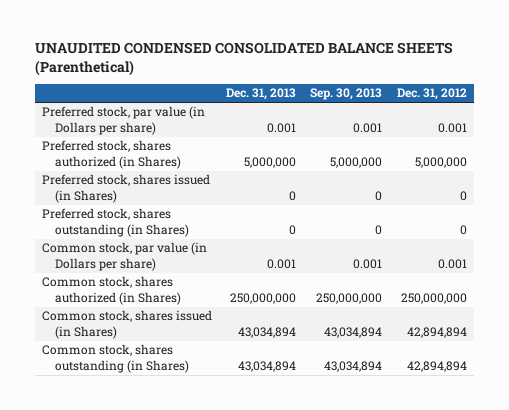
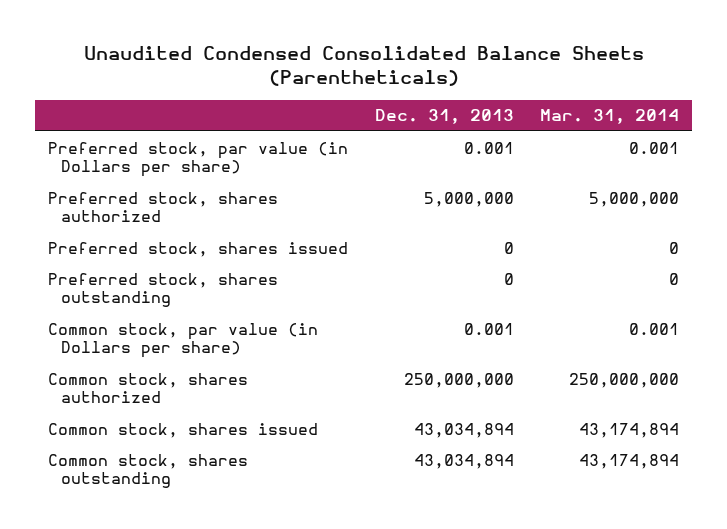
[34,42,453,76] UNAUDITED CONDENSED CONSOLIDATED BALANCE SHEETS (Parenthetical) -> [83,45,644,87] Unaudited Condensed Consolidated Balance Sheets (Parentheticals)
[310,88,383,101] Sep. 30, 2013 -> none
[396,88,467,101] Dec. 31, 2012 -> none
none -> [540,109,680,125] Mar. 31, 2014
[41,140,182,169] Preferred stock, shares authorized (in Shares) -> [48,191,279,223] Preferred stock, shares authorized
[41,174,210,203] Preferred stock, shares issued (in Shares) -> [48,241,349,257] Preferred stock, shares issued
[41,208,190,237] Preferred stock, shares outstanding (in Shares) -> [48,272,279,308] Preferred stock, shares outstanding
[41,276,182,305] Common stock, shares authorized (in Shares) -> [48,372,249,404] Common stock, shares authorized
[41,310,212,339] Common stock, shares issued (in Shares) -> [48,422,319,438] Common stock, shares issued
[41,344,190,373] Common stock, shares outstanding (in Shares) -> [48,453,249,489] Common stock, shares outstanding

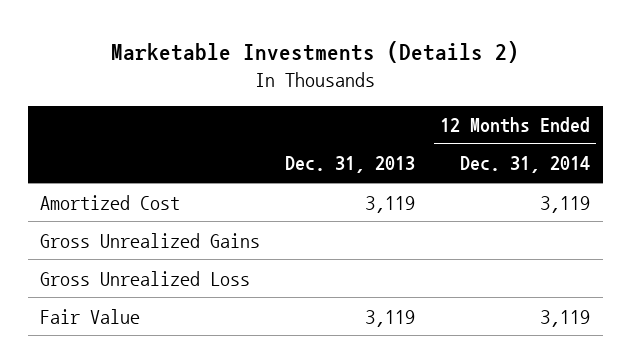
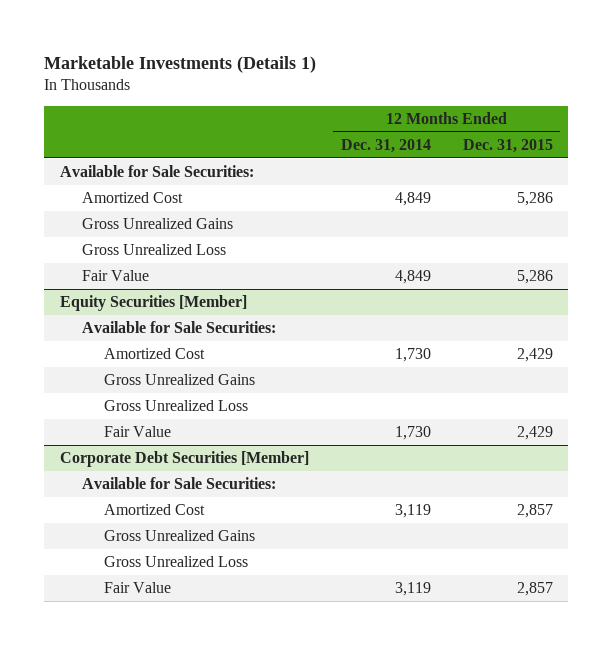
[111,40,520,63] Marketable Investments (Details 2) -> [44,55,317,73] Marketable Investments (Details 1)
[285,156,416,174] Dec. 31, 2013 -> none
none -> [462,138,553,153] Dec. 31, 2015
none -> [60,165,255,178] Available for Sale Securities:
none -> [81,192,183,204] Amortized Cost
none -> [81,218,233,230] Gross Unrealized Gains
none -> [81,244,226,256] Gross Unrealized Loss
none -> [81,270,149,282] Fair Value
none -> [60,295,248,312] Equity Securities [Member]
none -> [81,321,276,334] Available for Sale Securities:
none -> [103,348,205,360] Amortized Cost
none -> [103,374,255,386] Gross Unrealized Gains
none -> [103,400,248,412] Gross Unrealized Loss
none -> [103,426,171,438] Fair Value
none -> [60,451,310,468] Corporate Debt Securities [Member]
none -> [81,477,276,490] Available for Sale Securities:

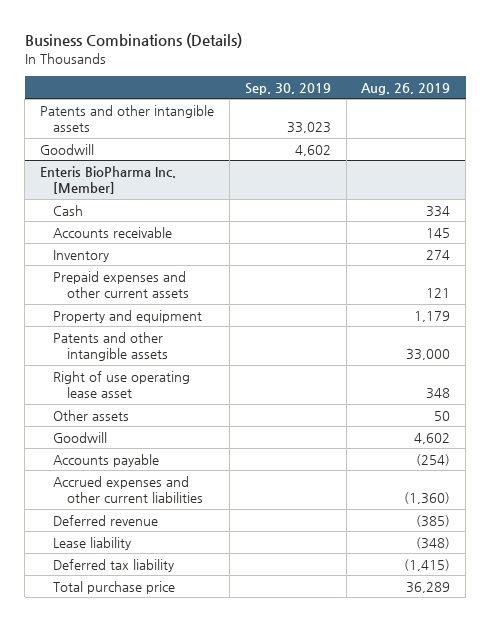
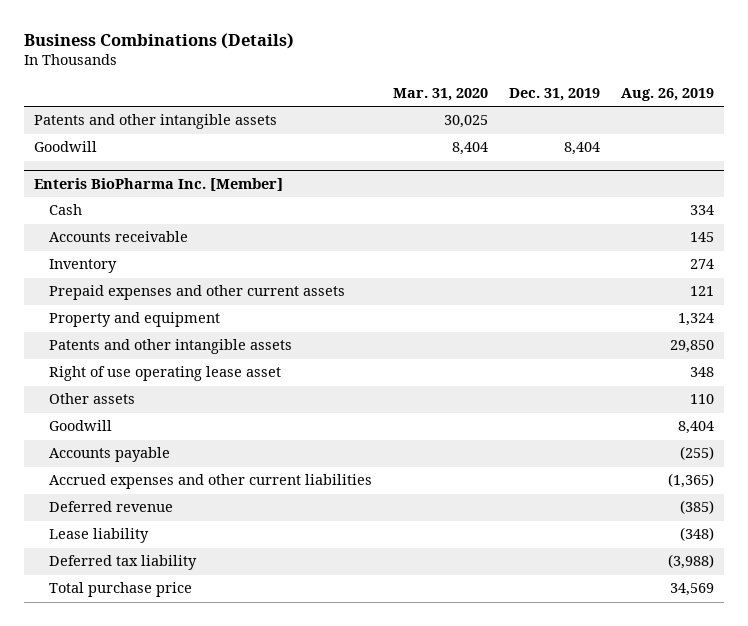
[244,82,331,95] Sep. 30, 2019 -> none
none -> [392,87,488,101] Mar. 31, 2020
none -> [508,87,600,101] Dec. 31, 2019
[414,310,451,322] 1,179 -> [677,313,714,327] 1,324
[406,348,451,360] 33,000 -> [669,340,714,354] 29,850
[434,410,451,421] 50 -> [689,394,714,405] 110
[414,432,451,444] 4,602 -> [677,421,714,435] 8,404
[416,453,451,466] (254) -> [679,446,714,461] (255)
[404,491,451,504] (1,360) -> [667,473,714,489] (1,365)
[404,558,451,571] (1,415) -> [667,554,714,570] (3,988)
[406,581,451,593] 36,289 -> [669,583,714,597] 34,569

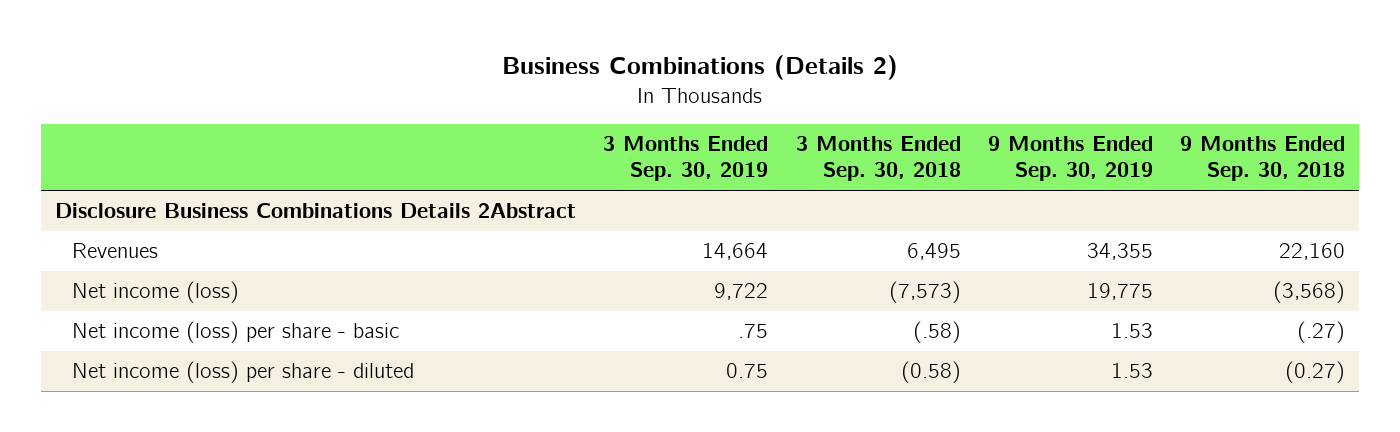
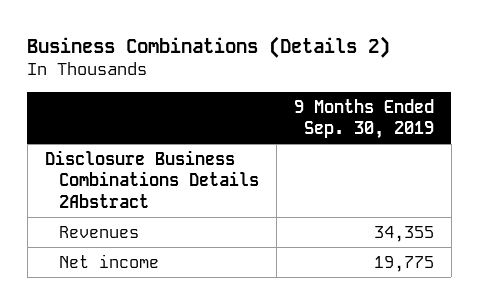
[603,136,769,182] 3 Months Ended Sep. 30, 2019 -> none
[795,136,961,182] 3 Months Ended Sep. 30, 2018 -> none
[1180,136,1346,182] 9 Months Ended Sep. 30, 2018 -> none
[71,321,399,344] Net income (loss) per share - basic -> none
[71,361,414,384] Net income (loss) per share - diluted -> none
[71,281,239,304] Net income (loss) -> [58,254,159,269] Net income

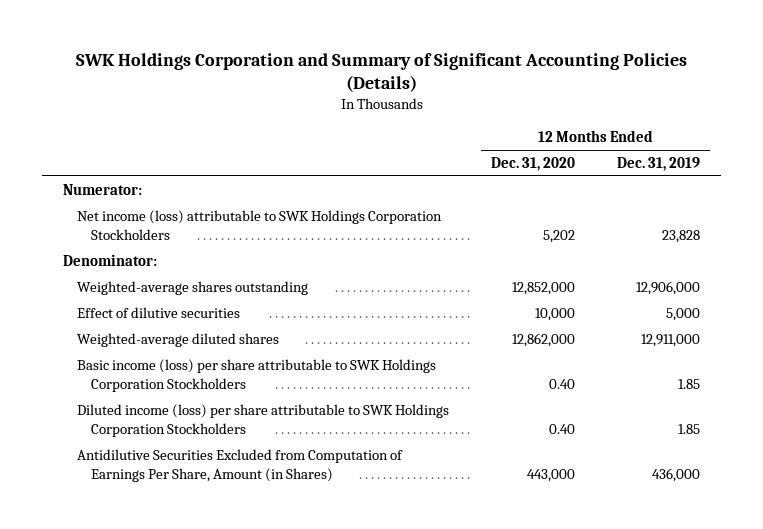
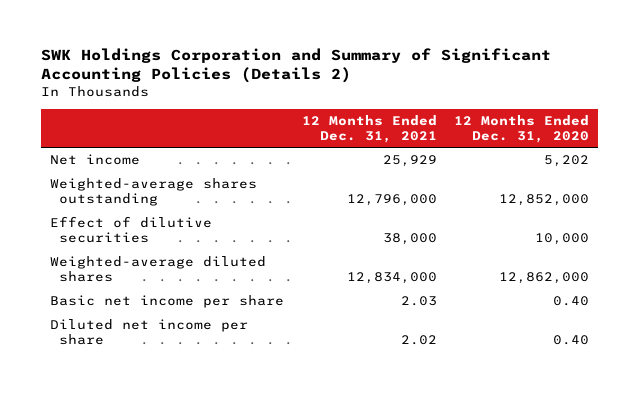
[75,52,687,93] SWK Holdings Corporation and Summary of Significant Accounting Policies (Details) -> [40,48,551,84] SWK Holdings Corporation and Summary of Significant Accounting Policies (Details 2)
[616,156,700,171] Dec. 31, 2019 -> none
none -> [301,114,437,143] 12 Months Ended Dec. 31, 2021
[63,183,143,195] Numerator: -> none
[63,253,158,266] Denominator: -> none
[77,209,443,240] Net income (loss) attributable to SWK Holdings Corporation Stockholders -> [49,154,140,166] Net income
[77,448,404,482] Antidilutive Securities Excluded from Computation of Earnings Per Share, Amount (in Shares) -> none
[77,358,437,392] Basic income (loss) per share attributable to SWK Holdings Corporation Stockholders -> [49,295,284,309] Basic net income per share
[77,403,450,437] Diluted income (loss) per share attributable to SWK Holdings Corporation Stockholders -> [49,319,248,346] Diluted net income per share

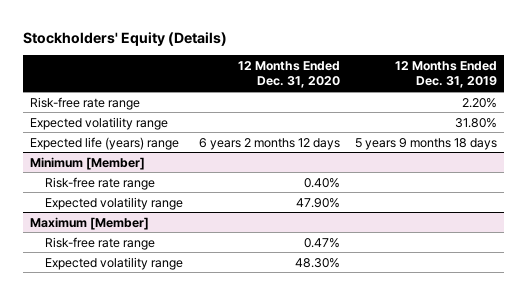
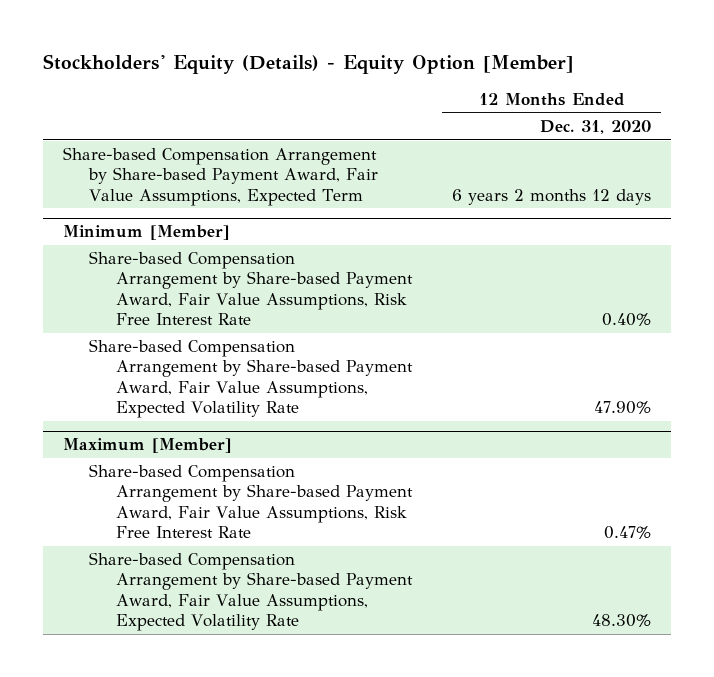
[22,31,227,46] Stockholders' Equity (Details) -> [42,53,574,74] Stockholders' Equity (Details) - Equity Option [Member]
[394,60,497,89] 12 Months Ended Dec. 31, 2019 -> none
[30,96,141,110] Risk-free rate range -> none
[30,116,169,130] Expected volatility range -> none
[30,136,180,150] Expected life (years) range -> [63,147,379,206] Share-based Compensation Arrangement by Share-based Payment Award, Fair Value Assumptions, Expected Term
[45,176,156,190] Risk-free rate range -> [89,251,413,325] Share-based Compensation Arrangement by Share-based Payment Award, Fair Value Assumptions, Risk Free Interest Rate
[45,196,184,210] Expected volatility range -> [89,339,413,418] Share-based Compensation Arrangement by Share-based Payment Award, Fair Value Assumptions, Expected Volatility Rate
[45,236,156,250] Risk-free rate range -> [89,464,413,538] Share-based Compensation Arrangement by Share-based Payment Award, Fair Value Assumptions, Risk Free Interest Rate
[45,256,184,270] Expected volatility range -> [89,552,413,631] Share-based Compensation Arrangement by Share-based Payment Award, Fair Value Assumptions, Expected Volatility Rate

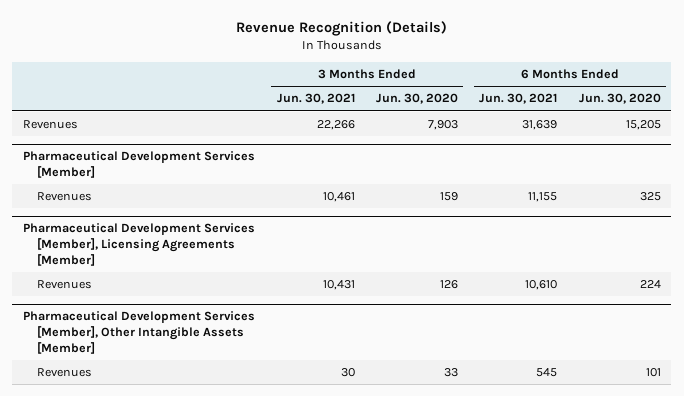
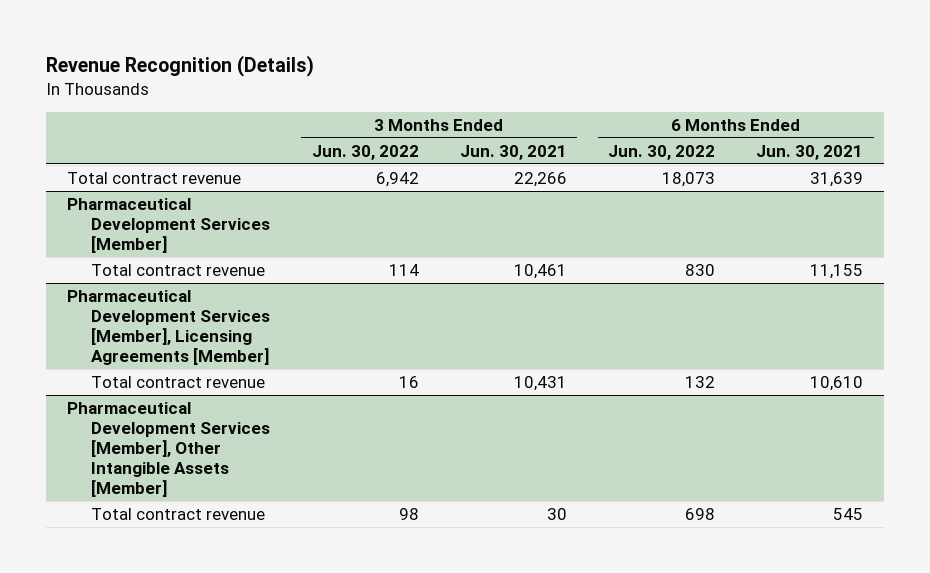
[375,93,458,105] Jun. 30, 2020 -> none
[578,93,661,105] Jun. 30, 2020 -> none
none -> [311,144,419,160] Jun. 30, 2022
none -> [608,144,716,160] Jun. 30, 2022
[23,120,79,130] Revenues -> [66,171,241,184] Total contract revenue
[37,192,93,202] Revenues -> [91,263,266,276] Total contract revenue
[37,280,93,290] Revenues -> [91,375,266,388] Total contract revenue
[37,368,93,378] Revenues -> [91,507,266,520] Total contract revenue

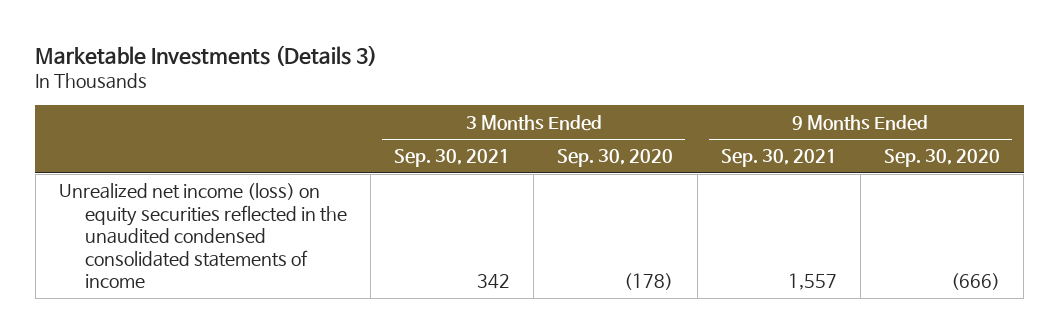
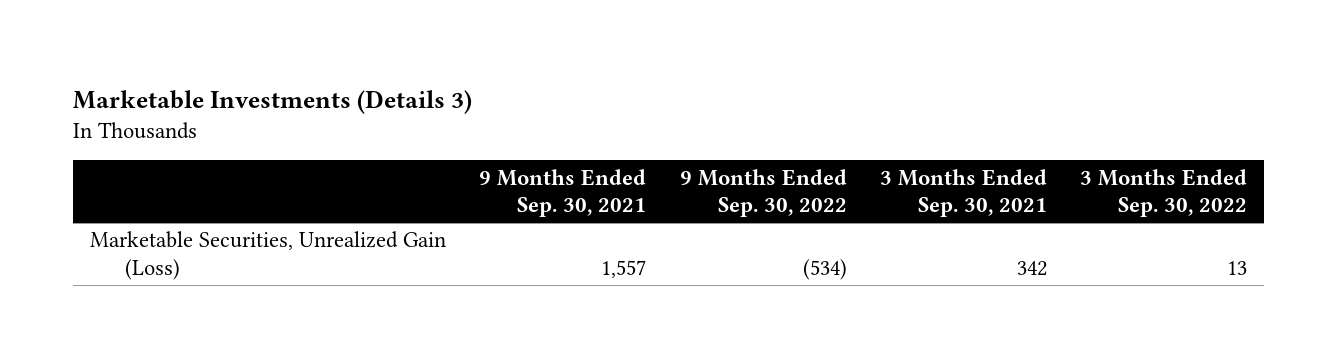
[557,149,674,168] Sep. 30, 2020 -> none
[884,149,1001,168] Sep. 30, 2020 -> none
none -> [679,168,847,218] 9 Months Ended Sep. 30, 2022
none -> [1080,168,1248,218] 3 Months Ended Sep. 30, 2022
[58,183,347,289] Unrealized net income (loss) on equity securities reflected in the unaudited condensed consolidated statements of income -> [90,231,447,281] Marketable Securities, Unrealized Gain (Loss)

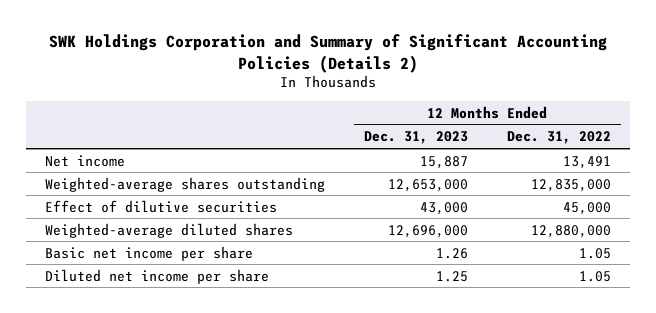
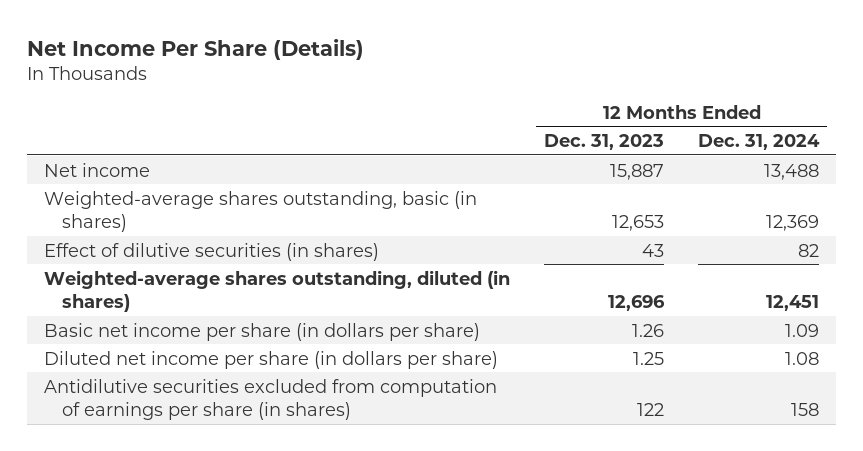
[48,34,607,73] SWK Holdings Corporation and Summary of Significant Accounting Policies (Details 2) -> [27,38,365,60] Net Income Per Share (Details)
[506,131,611,145] Dec. 31, 2022 -> none
none -> [697,134,820,151] Dec. 31, 2024
[45,176,326,192] Weighted-average shares outstanding -> [44,190,478,233] Weighted-average shares outstanding, basic (in shares)
[387,178,468,192] 12,653,000 -> [612,215,665,232] 12,653
[45,199,278,213] Effect of dilutive securities -> [44,242,380,261] Effect of dilutive securities (in shares)
[419,201,468,215] 43,000 -> [642,243,665,257] 43
[45,222,294,238] Weighted-average diluted shares -> [44,269,511,313] Weighted-average shares outstanding, diluted (in shares)
[387,224,468,238] 12,696,000 -> [608,295,666,312] 12,696
[45,245,254,261] Basic net income per share -> [44,322,481,341] Basic net income per share (in dollars per share)
[45,268,270,284] Diluted net income per share -> [44,350,499,369] Diluted net income per share (in dollars per share)
none -> [44,378,498,421] Antidilutive securities excluded from computation of earnings per share (in shares)

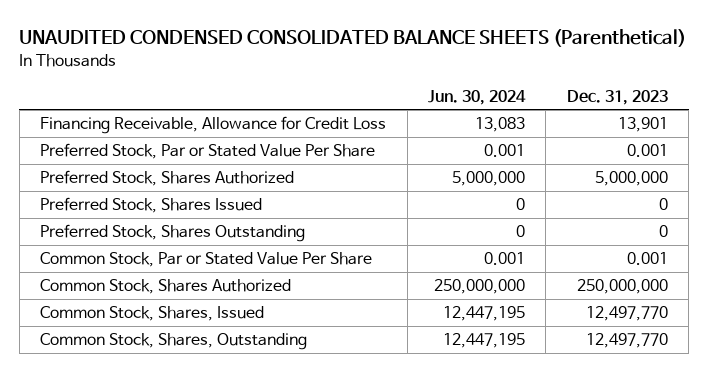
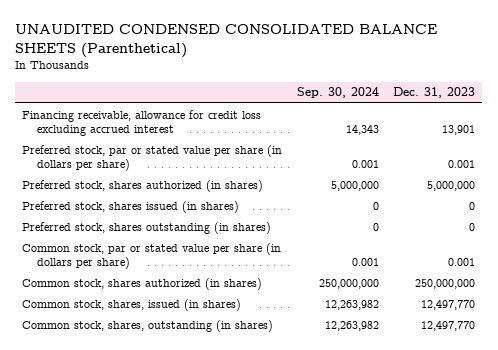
[427,89,526,105] Jun. 30, 2024 -> none
none -> [296,87,379,99] Sep. 30, 2024
[40,116,387,135] Financing Receivable, Allowance for Credit Loss -> [22,109,262,136] Financing receivable, allowance for credit loss excluding accrued interest
[40,143,376,160] Preferred Stock, Par or Stated Value Per Share -> [22,144,283,171] Preferred stock, par or stated value per share (in dollars per share)
[40,170,295,187] Preferred Stock, Shares Authorized -> [22,179,264,192] Preferred stock, shares authorized (in shares)
[40,197,263,214] Preferred Stock, Shares Issued -> [22,200,240,213] Preferred stock, shares issued (in shares)
[40,224,306,243] Preferred Stock, Shares Outstanding -> [22,221,272,234] Preferred stock, shares outstanding (in shares)
[40,252,373,268] Common Stock, Par or Stated Value Per Share -> [22,242,282,269] Common stock, par or stated value per share (in dollars per share)
[40,279,292,295] Common Stock, Shares Authorized -> [22,277,263,290] Common stock, shares authorized (in shares)
[40,306,265,322] Common Stock, Shares, Issued -> [22,298,242,311] Common stock, shares, issued (in shares)
[40,333,308,351] Common Stock, Shares, Outstanding -> [22,319,274,332] Common stock, shares, outstanding (in shares)

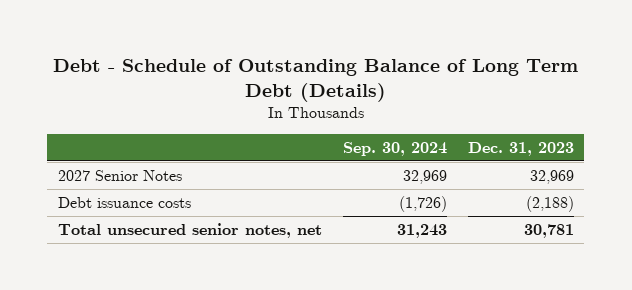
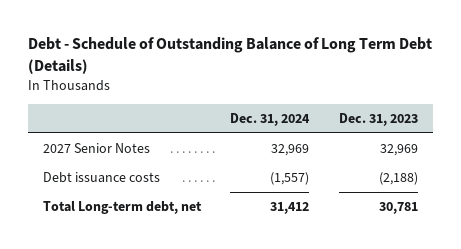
[342,142,447,157] Sep. 30, 2024 -> none
none -> [230,113,311,127] Dec. 31, 2024
[57,222,322,238] Total unsecured senior notes, net -> [42,201,202,215] Total Long-term debt, net

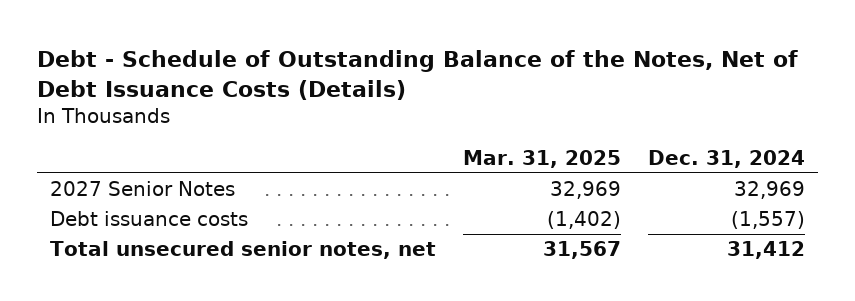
[27,37,432,75] Debt - Schedule of Outstanding Balance of Long Term Debt (Details) -> [37,50,799,101] Debt - Schedule of Outstanding Balance of the Notes, Net of Debt Issuance Costs (Details)
[339,113,419,127] Dec. 31, 2023 -> none
none -> [462,149,621,168] Mar. 31, 2025
[42,201,202,215] Total Long-term debt, net -> [50,241,437,260] Total unsecured senior notes, net

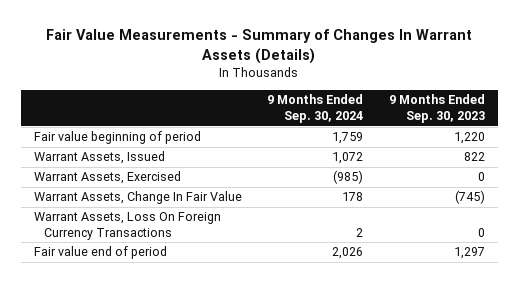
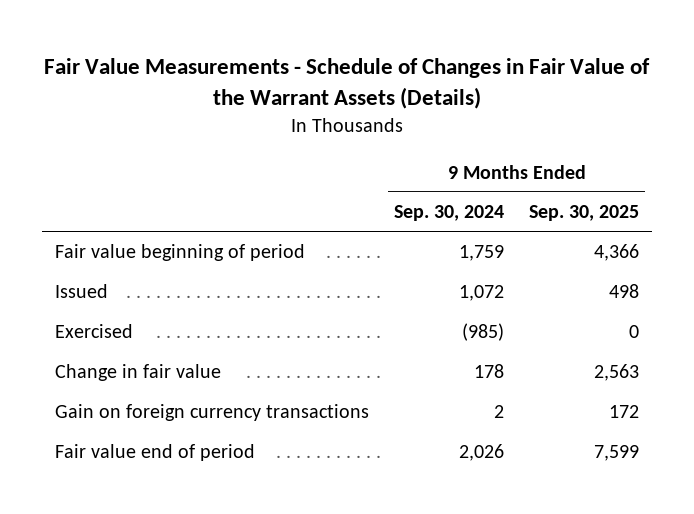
[46,29,473,65] Fair Value Measurements - Summary of Changes In Warrant Assets (Details) -> [43,57,650,109] Fair Value Measurements - Schedule of Changes in Fair Value of the Warrant Assets (Details)
[388,94,485,124] 9 Months Ended Sep. 30, 2023 -> none
none -> [529,205,640,222] Sep. 30, 2025
[33,151,165,165] Warrant Assets, Issued -> [54,284,108,299] Issued
[33,171,181,185] Warrant Assets, Exercised -> [54,324,133,339] Exercised
[33,191,242,205] Warrant Assets, Change In Fair Value -> [54,364,221,382] Change in fair value
[33,212,221,241] Warrant Assets, Loss On Foreign Currency Transactions -> [54,404,369,422] Gain on foreign currency transactions

